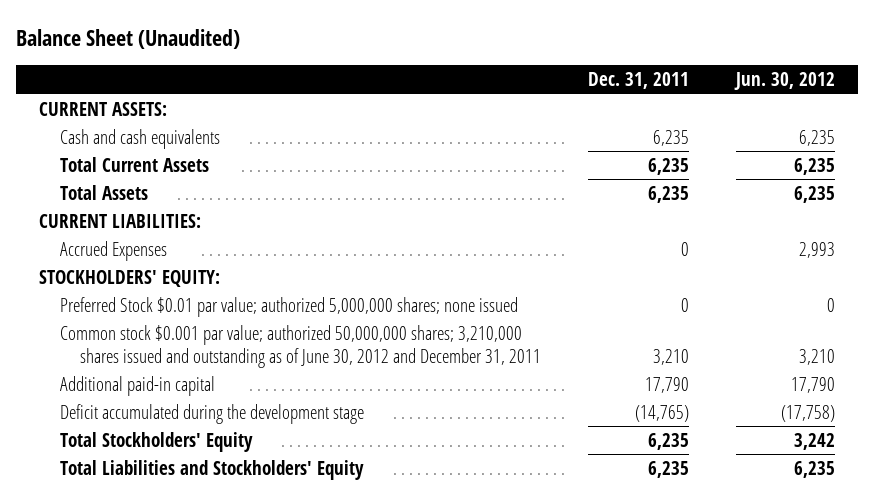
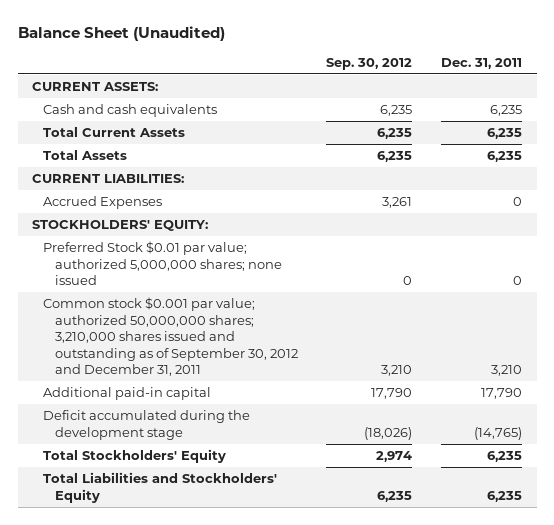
[733,72,835,91] Jun. 30, 2012 -> none
none -> [326,57,413,70] Sep. 30, 2012
[59,325,542,369] Common stock $0.001 par value; authorized 50,000,000 shares; 3,210,000 shares issued and outstanding as of June 30, 2012 and December 31, 2011 -> [43,297,298,377] Common stock $0.001 par value; authorized 50,000,000 shares; 3,210,000 shares issued and outstanding as of September 30, 2012 and December 31, 2011

